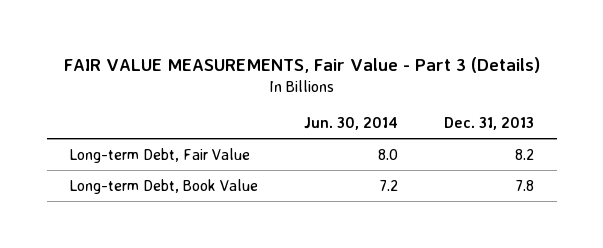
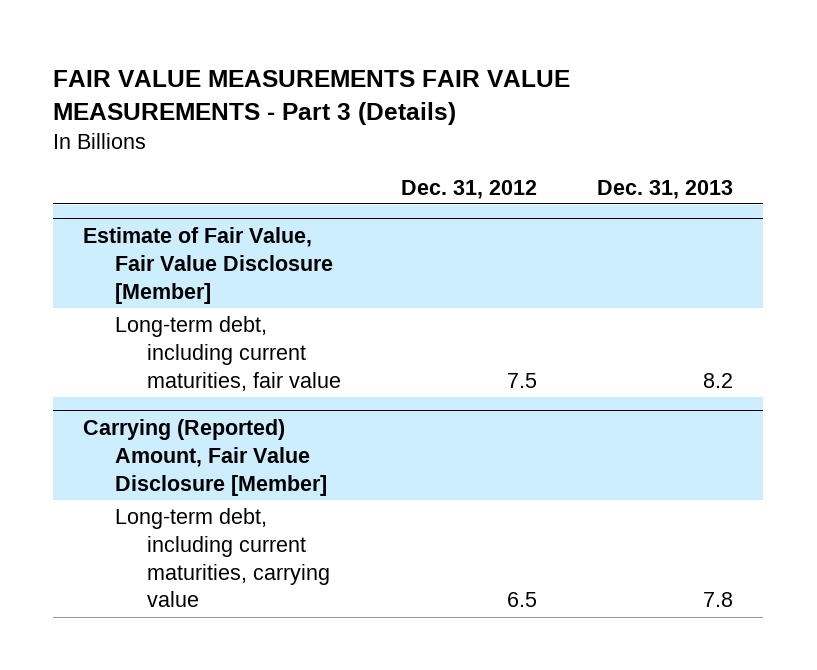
[63,56,540,73] FAIR VALUE MEASUREMENTS, Fair Value - Part 3 (Details) -> [53,69,571,125] FAIR VALUE MEASUREMENTS FAIR VALUE MEASUREMENTS - Part 3 (Details)
[304,116,399,130] Jun. 30, 2014 -> none
none -> [401,179,538,199] Dec. 31, 2012
none -> [83,226,334,304] Estimate of Fair Value, Fair Value Disclosure [Member]
[69,147,251,163] Long-term Debt, Fair Value -> [115,316,342,391] Long-term debt, including current maturities, fair value
none -> [83,418,328,496] Carrying (Reported) Amount, Fair Value Disclosure [Member]
[69,178,259,194] Long-term Debt, Book Value -> [115,508,331,608] Long-term debt, including current maturities, carrying value

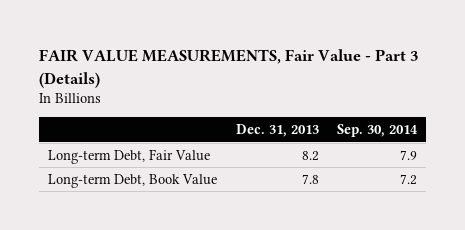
[53,69,571,125] FAIR VALUE MEASUREMENTS FAIR VALUE MEASUREMENTS - Part 3 (Details) -> [39,49,419,88] FAIR VALUE MEASUREMENTS, Fair Value - Part 3 (Details)
[401,179,538,199] Dec. 31, 2012 -> none
none -> [337,124,419,138] Sep. 30, 2014
[83,226,334,304] Estimate of Fair Value, Fair Value Disclosure [Member] -> none
[83,418,328,496] Carrying (Reported) Amount, Fair Value Disclosure [Member] -> none
[115,316,342,391] Long-term debt, including current maturities, fair value -> [48,148,211,164] Long-term Debt, Fair Value
[115,508,331,608] Long-term debt, including current maturities, carrying value -> [48,173,218,188] Long-term Debt, Book Value

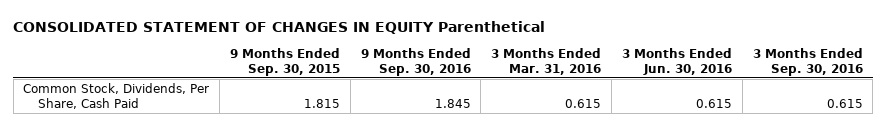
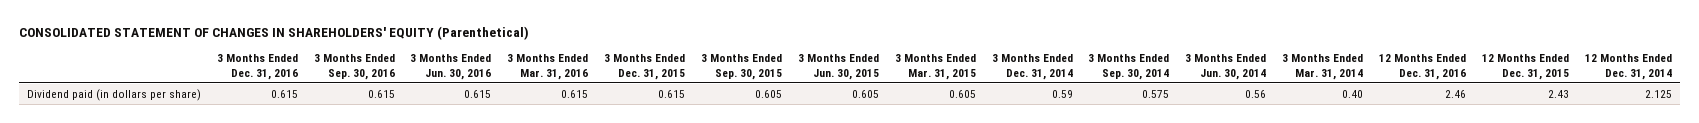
[13,20,546,34] CONSOLIDATED STATEMENT OF CHANGES IN EQUITY Parenthetical -> [18,25,529,40] CONSOLIDATED STATEMENT OF CHANGES IN SHAREHOLDERS' EQUITY (Parenthetical)
[229,47,340,76] 9 Months Ended Sep. 30, 2015 -> none
[360,47,471,76] 9 Months Ended Sep. 30, 2016 -> none
none -> [216,54,298,80] 3 Months Ended Dec. 31, 2016
none -> [604,54,686,80] 3 Months Ended Dec. 31, 2015
none -> [701,54,783,80] 3 Months Ended Sep. 30, 2015
none -> [797,54,879,80] 3 Months Ended Jun. 30, 2015
none -> [894,54,976,80] 3 Months Ended Mar. 31, 2015
none -> [991,54,1073,80] 3 Months Ended Dec. 31, 2014
none -> [1088,54,1170,80] 3 Months Ended Sep. 30, 2014
none -> [1185,54,1267,80] 3 Months Ended Jun. 30, 2014
none -> [1282,54,1364,80] 3 Months Ended Mar. 31, 2014
none -> [1379,54,1467,80] 12 Months Ended Dec. 31, 2016
none -> [1481,54,1569,80] 12 Months Ended Dec. 31, 2015
none -> [1584,54,1672,80] 12 Months Ended Dec. 31, 2014
[23,82,210,109] Common Stock, Dividends, Per Share, Cash Paid -> [26,89,201,102] Dividend paid (in dollars per share)

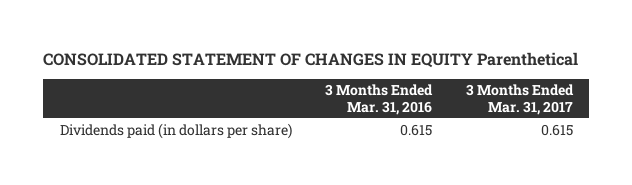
[18,25,529,40] CONSOLIDATED STATEMENT OF CHANGES IN SHAREHOLDERS' EQUITY (Parenthetical) -> [43,51,579,68] CONSOLIDATED STATEMENT OF CHANGES IN EQUITY Parenthetical
[216,54,298,80] 3 Months Ended Dec. 31, 2016 -> none
[313,54,395,80] 3 Months Ended Sep. 30, 2016 -> none
[410,54,492,80] 3 Months Ended Jun. 30, 2016 -> none
[604,54,686,80] 3 Months Ended Dec. 31, 2015 -> none
[701,54,783,80] 3 Months Ended Sep. 30, 2015 -> none
[797,54,879,80] 3 Months Ended Jun. 30, 2015 -> none
[894,54,976,80] 3 Months Ended Mar. 31, 2015 -> none
[991,54,1073,80] 3 Months Ended Dec. 31, 2014 -> none
[1088,54,1170,80] 3 Months Ended Sep. 30, 2014 -> none
[1185,54,1267,80] 3 Months Ended Jun. 30, 2014 -> none
[1282,54,1364,80] 3 Months Ended Mar. 31, 2014 -> none
[1379,54,1467,80] 12 Months Ended Dec. 31, 2016 -> none
[1481,54,1569,80] 12 Months Ended Dec. 31, 2015 -> none
[1584,54,1672,80] 12 Months Ended Dec. 31, 2014 -> none
none -> [465,84,574,115] 3 Months Ended Mar. 31, 2017
[26,89,201,102] Dividend paid (in dollars per share) -> [59,123,292,140] Dividends paid (in dollars per share)

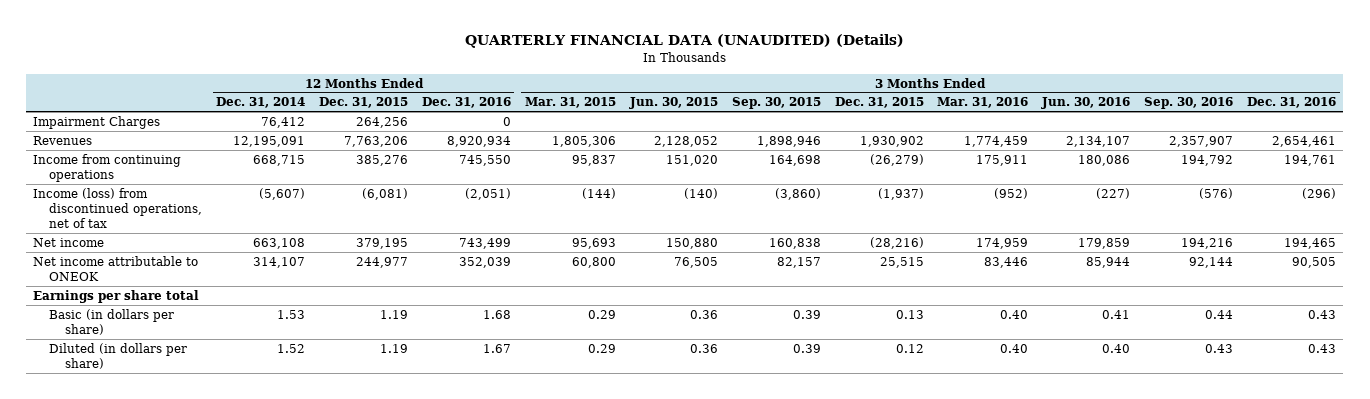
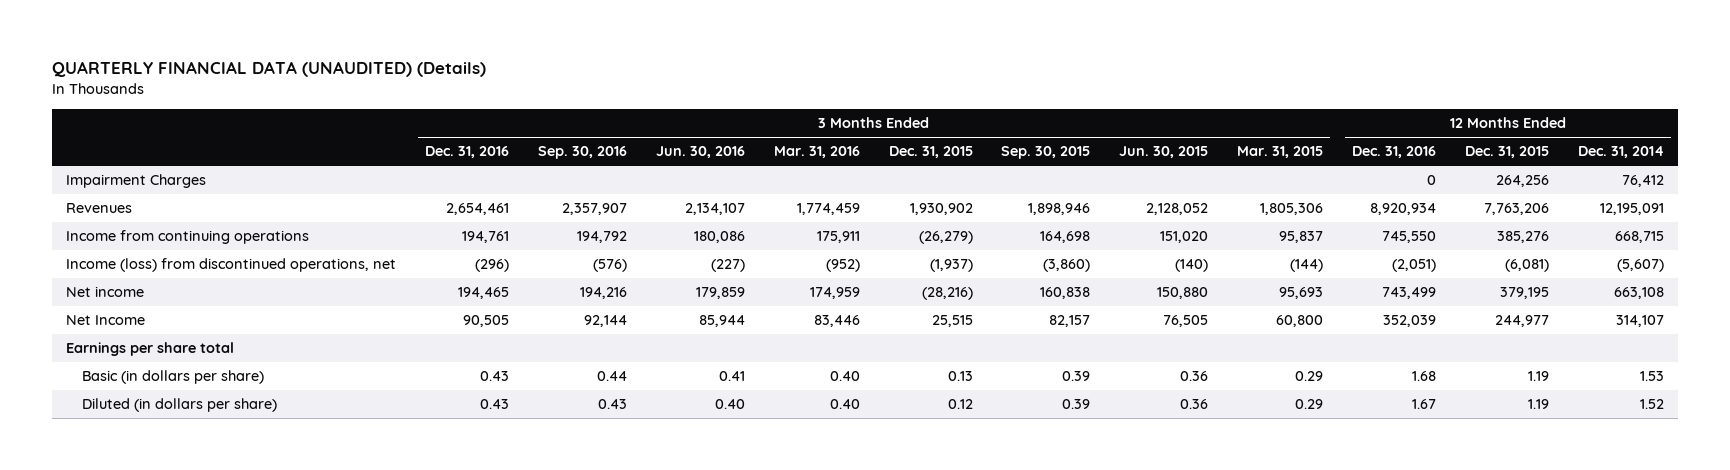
[33,187,203,228] Income (loss) from discontinued operations, net of tax -> [66,258,397,273] Income (loss) from discontinued operations, net
[33,255,199,281] Net income attributable to ONEOK -> [66,315,146,326] Net Income

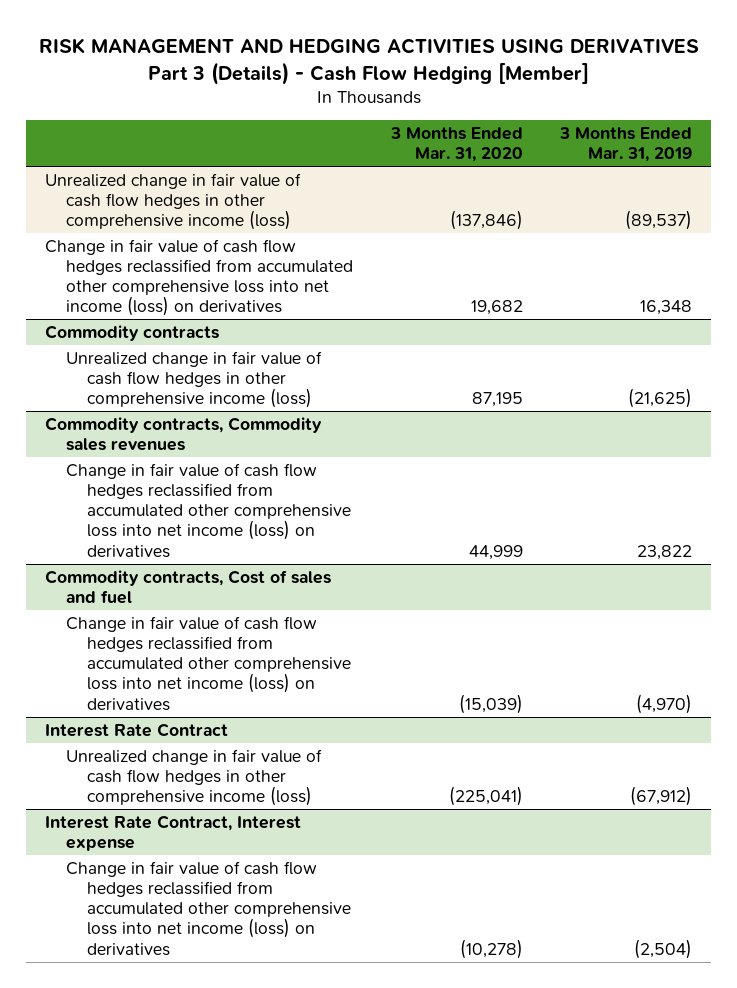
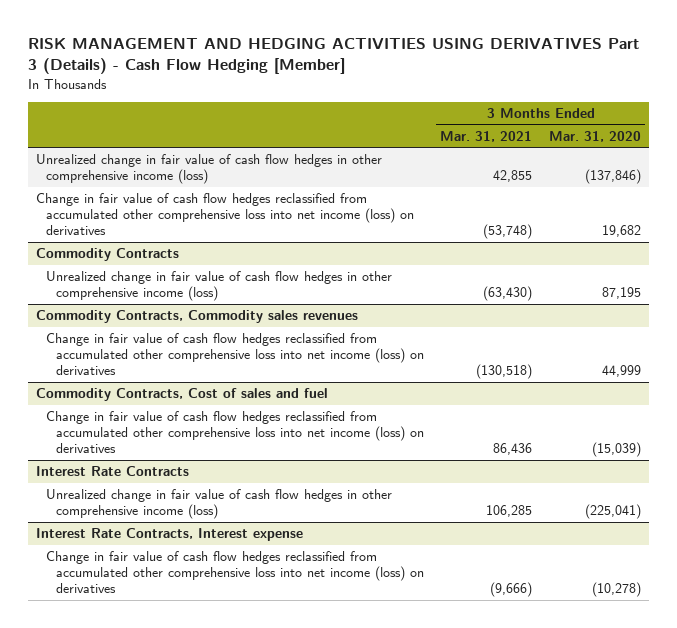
[559,126,693,163] 3 Months Ended Mar. 31, 2019 -> none
none -> [440,130,533,142] Mar. 31, 2021
[44,324,219,341] Commodity contracts -> [36,248,180,262] Commodity Contracts
[44,416,322,451] Commodity contracts, Commodity sales revenues -> [36,310,359,324] Commodity Contracts, Commodity sales revenues
[44,569,331,604] Commodity contracts, Cost of sales and fuel -> [36,388,329,402] Commodity Contracts, Cost of sales and fuel
[44,722,228,737] Interest Rate Contract -> [36,466,190,477] Interest Rate Contracts
[44,814,301,851] Interest Rate Contract, Interest expense -> [36,528,304,542] Interest Rate Contracts, Interest expense

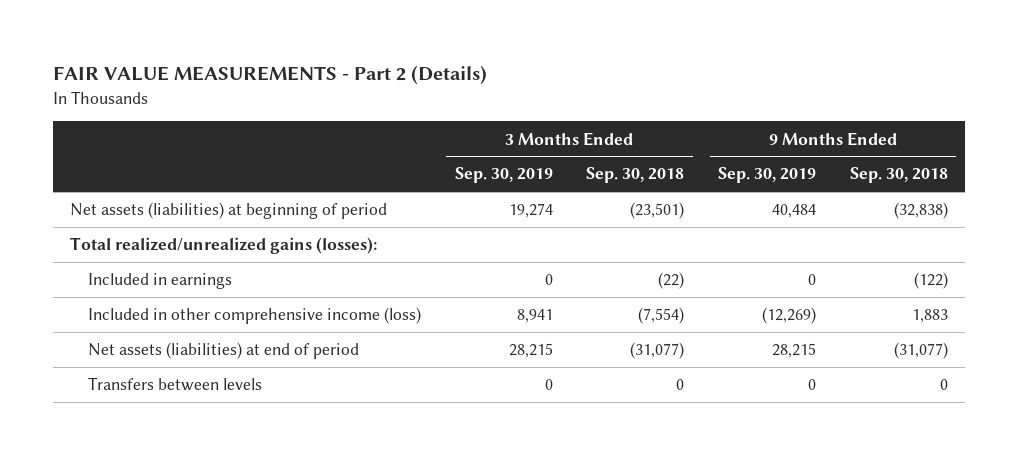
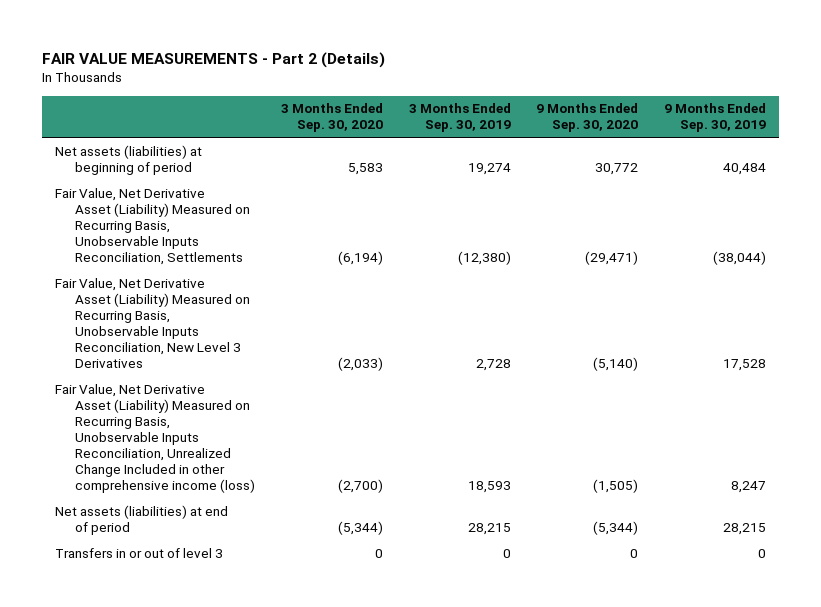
[586,167,685,184] Sep. 30, 2018 -> none
[849,167,948,184] Sep. 30, 2018 -> none
none -> [281,103,384,133] 3 Months Ended Sep. 30, 2020
none -> [536,103,639,133] 9 Months Ended Sep. 30, 2020
[70,237,378,255] Total realized/unrealized gains (losses): -> none
[87,273,232,290] Included in earnings -> none
none -> [55,187,251,265] Fair Value, Net Derivative Asset (Liability) Measured on Recurring Basis, Unobservable Inputs Reconciliation, Settlements
none -> [55,277,251,368] Fair Value, Net Derivative Asset (Liability) Measured on Recurring Basis, Unobservable Inputs Reconciliation, New Level 3 Derivatives
[87,307,421,325] Included in other comprehensive income (loss) -> [55,383,256,494] Fair Value, Net Derivative Asset (Liability) Measured on Recurring Basis, Unobservable Inputs Reconciliation, Unrealized Change Included in other comprehensive income (loss)
[516,309,553,324] 8,941 -> [467,481,511,494] 18,593
[762,307,817,325] (12,269) -> [730,481,766,494] 8,247
[87,377,262,392] Transfers between levels -> [55,547,224,558] Transfers in or out of level 3

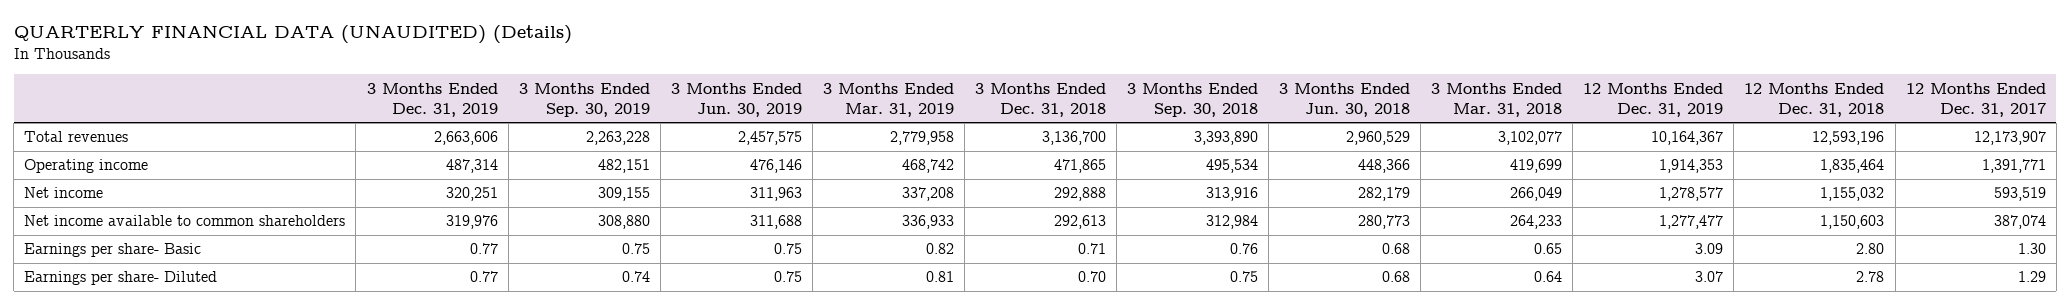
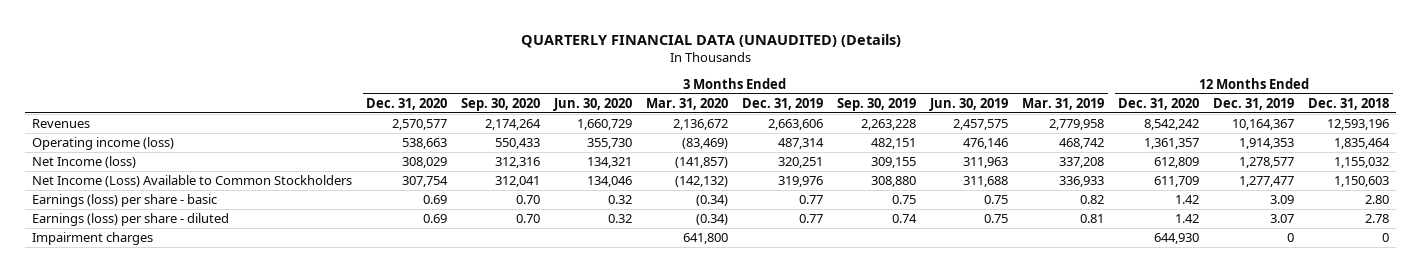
[974,82,1106,117] 3 Months Ended Dec. 31, 2018 -> none
[1127,82,1259,117] 3 Months Ended Sep. 30, 2018 -> none
[1279,82,1411,117] 3 Months Ended Jun. 30, 2018 -> none
[1431,82,1563,117] 3 Months Ended Mar. 31, 2018 -> none
[1905,82,2046,117] 12 Months Ended Dec. 31, 2017 -> none
none -> [366,98,448,111] Dec. 31, 2020
none -> [461,98,541,112] Sep. 30, 2020
none -> [553,98,633,112] Jun. 30, 2020
none -> [646,98,729,111] Mar. 31, 2020
none -> [1118,98,1200,111] Dec. 31, 2020
[24,131,129,143] Total revenues -> [32,119,91,129] Revenues
[24,159,149,174] Operating income -> [32,137,175,151] Operating income (loss)
[24,187,104,199] Net income -> [32,156,137,169] Net Income (loss)
[24,215,346,227] Net income available to common shareholders -> [32,175,353,188] Net Income (Loss) Available to Common Stockholders
[24,243,202,258] Earnings per share- Basic -> [32,194,218,208] Earnings (loss) per share - basic
[24,271,218,286] Earnings per share- Diluted -> [32,213,230,227] Earnings (loss) per share - diluted
none -> [32,232,154,246] Impairment charges

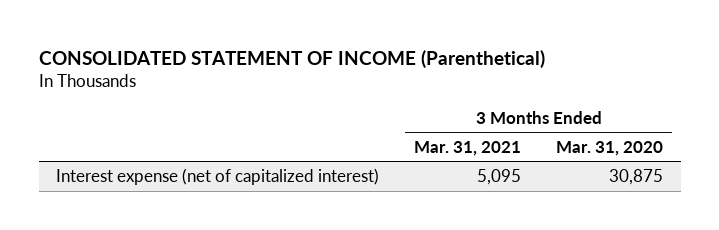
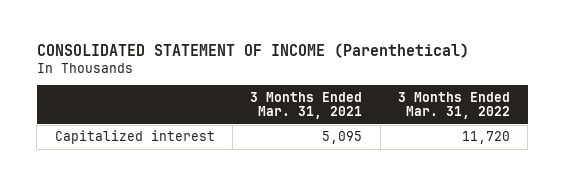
[556,141,664,157] Mar. 31, 2020 -> none
none -> [397,91,510,120] 3 Months Ended Mar. 31, 2022
[56,168,380,186] Interest expense (net of capitalized interest) -> [54,130,215,145] Capitalized interest

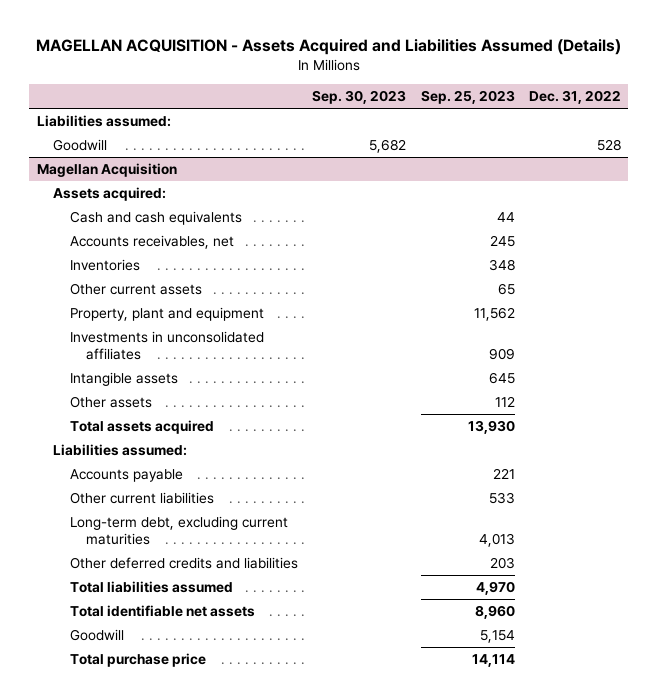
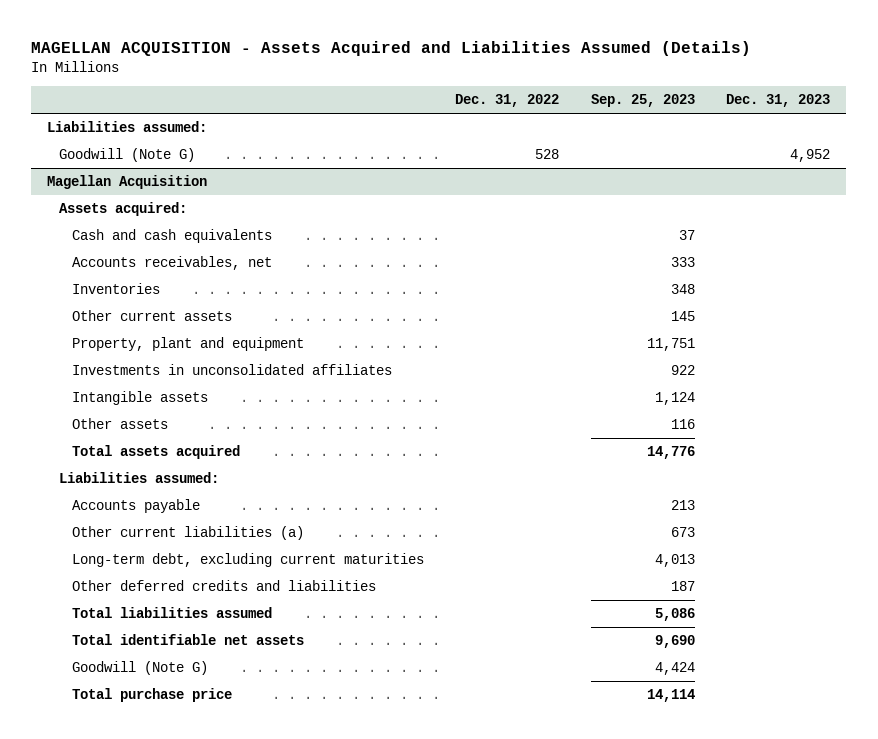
[312,90,407,105] Sep. 30, 2023 -> none
none -> [726,94,831,108] Dec. 31, 2023
[53,139,108,152] Goodwill -> [59,148,196,163] Goodwill (Note G)
[496,212,515,223] 44 -> [678,230,695,241] 37
[489,235,515,248] 245 -> [670,257,695,268] 333
[497,283,515,296] 65 -> [670,311,695,322] 145
[473,307,515,322] 11,562 -> [646,338,695,352] 11,751
[488,348,515,361] 909 -> [670,365,695,376] 922
[488,372,515,385] 645 -> [654,392,695,406] 1,124
[494,396,515,408] 112 -> [670,419,695,430] 116
[467,420,515,435] 13,930 -> [646,446,695,460] 14,776
[492,468,515,480] 221 -> [670,500,695,511] 213
[69,492,214,505] Other current liabilities -> [71,526,304,541] Other current liabilities (a)
[488,492,515,505] 533 -> [670,527,695,538] 673
[489,557,515,570] 203 -> [670,581,695,592] 187
[475,581,515,596] 4,970 -> [654,608,695,622] 5,086
[474,605,515,620] 8,960 -> [654,635,695,649] 9,690
[69,629,124,642] Goodwill -> [71,661,208,676] Goodwill (Note G)
[479,630,515,644] 5,154 -> [654,662,695,676] 4,424

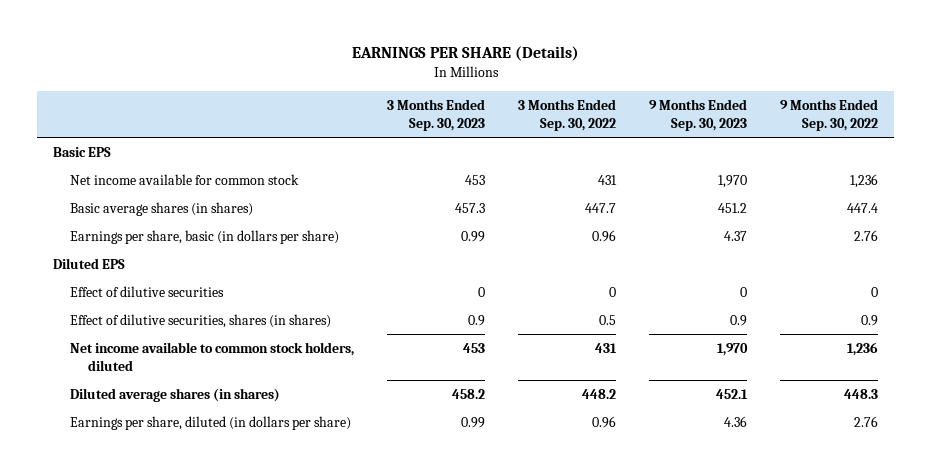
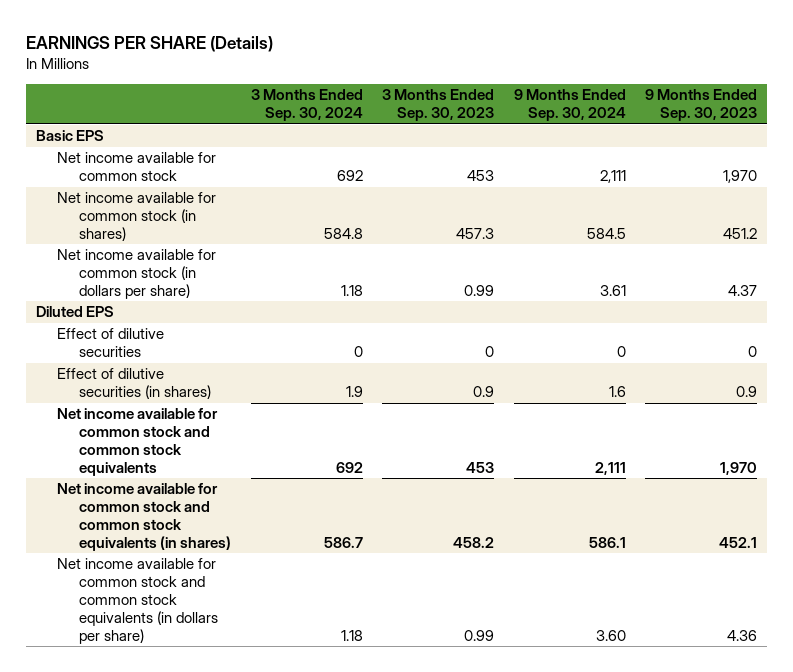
[518,98,617,131] 3 Months Ended Sep. 30, 2022 -> none
[780,98,879,131] 9 Months Ended Sep. 30, 2022 -> none
none -> [250,89,363,122] 3 Months Ended Sep. 30, 2024
none -> [513,89,626,122] 9 Months Ended Sep. 30, 2024
[70,201,254,216] Basic average shares (in shares) -> [57,192,217,242] Net income available for common stock (in shares)
[70,229,340,244] Earnings per share, basic (in dollars per share) -> [57,249,217,300] Net income available for common stock (in dollars per share)
[70,313,332,328] Effect of dilutive securities, shares (in shares) -> [57,368,211,400] Effect of dilutive securities (in shares)
[70,341,355,371] Net income available to common stock holders, diluted -> [57,408,219,476] Net income available for common stock and common stock equivalents
[70,387,281,402] Diluted average shares (in shares) -> [57,483,231,551] Net income available for common stock and common stock equivalents (in shares)
[70,415,352,430] Earnings per share, diluted (in dollars per share) -> [57,558,218,644] Net income available for common stock and common stock equivalents (in dollars per share)

